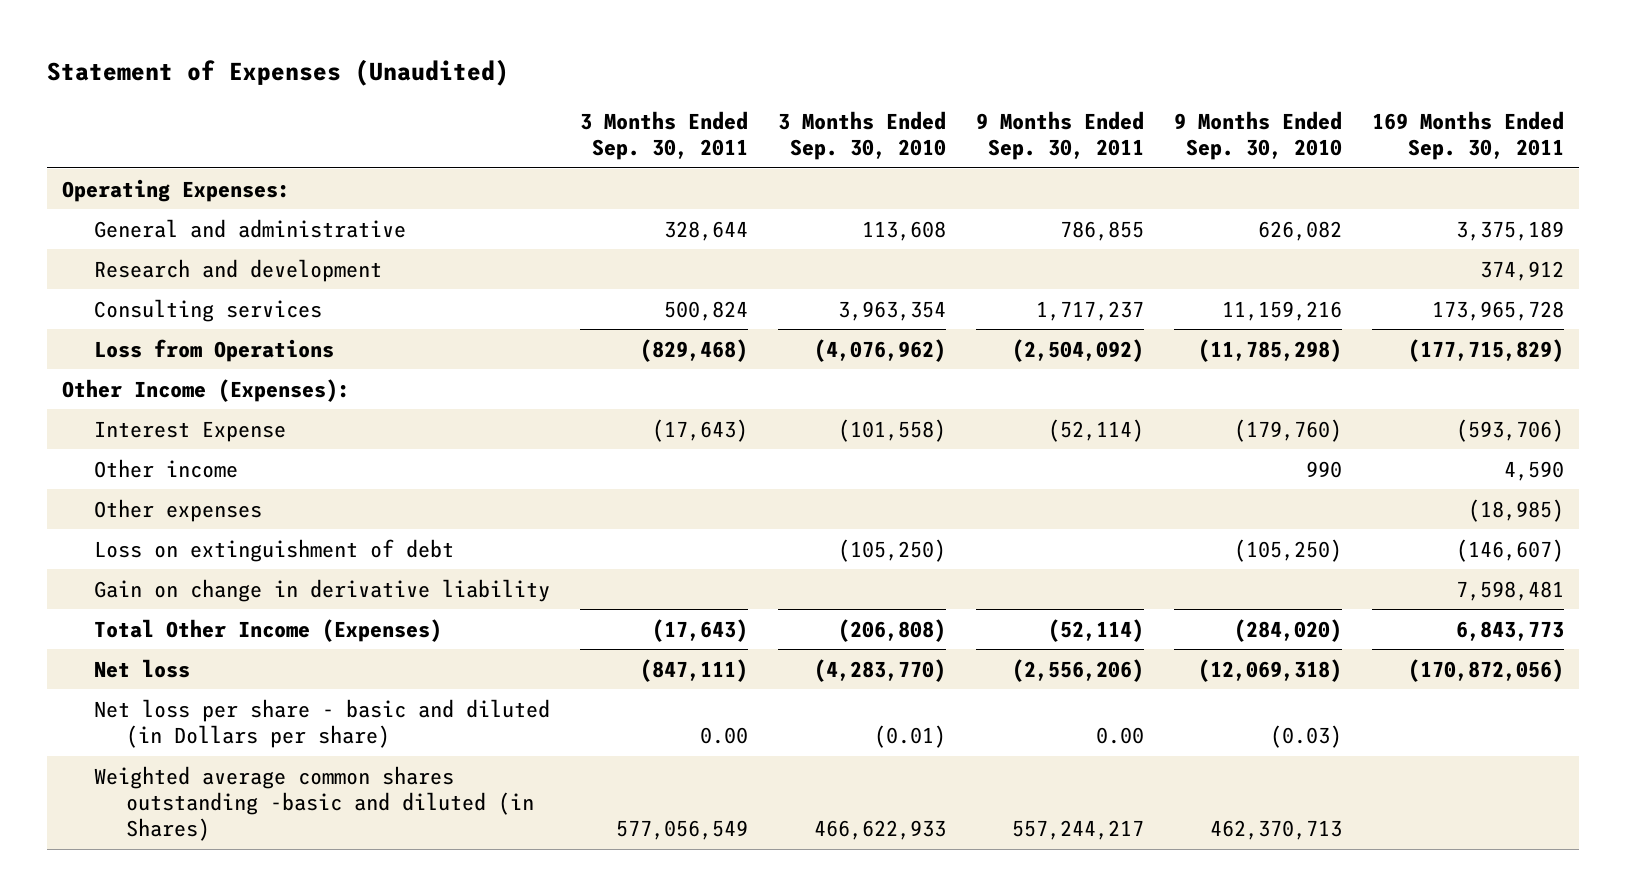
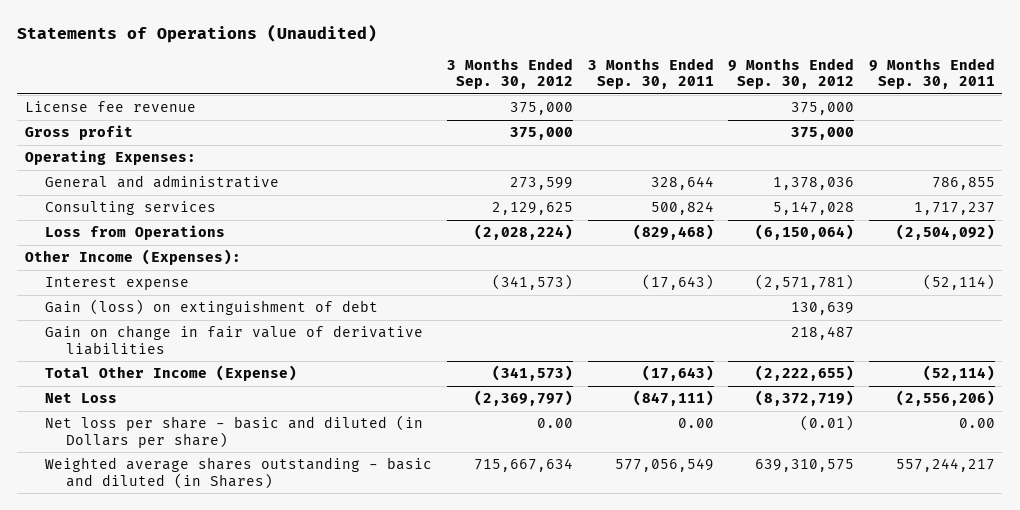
[46,58,509,86] Statement of Expenses (Unaudited) -> [17,23,378,43] Statements of Operations (Unaudited)
[777,110,946,161] 3 Months Ended Sep. 30, 2010 -> none
[1173,110,1342,161] 9 Months Ended Sep. 30, 2010 -> none
[1371,110,1564,161] 169 Months Ended Sep. 30, 2011 -> none
none -> [446,57,573,90] 3 Months Ended Sep. 30, 2012
none -> [728,57,855,90] 9 Months Ended Sep. 30, 2012
none -> [24,101,196,113] License fee revenue
none -> [24,125,133,141] Gross profit
[94,258,383,282] Research and development -> none
[94,458,239,478] Other income -> none
[94,498,263,522] Other expenses -> none
[94,420,287,442] Interest Expense -> [45,277,190,291] Interest expense
[94,538,455,562] Loss on extinguishment of debt -> [45,299,379,316] Gain (loss) on extinguishment of debt
[94,578,551,602] Gain on change in derivative liability -> [45,325,424,355] Gain on change in fair value of derivative liabilities
[94,618,443,642] Total Other Income (Expenses) -> [45,365,298,382] Total Other Income (Expense)
[94,658,191,678] Net loss -> [45,393,118,404] Net Loss
[94,765,535,842] Weighted average common shares outstanding -basic and diluted (in Shares) -> [45,457,433,489] Weighted average shares outstanding - basic and diluted (in Shares)

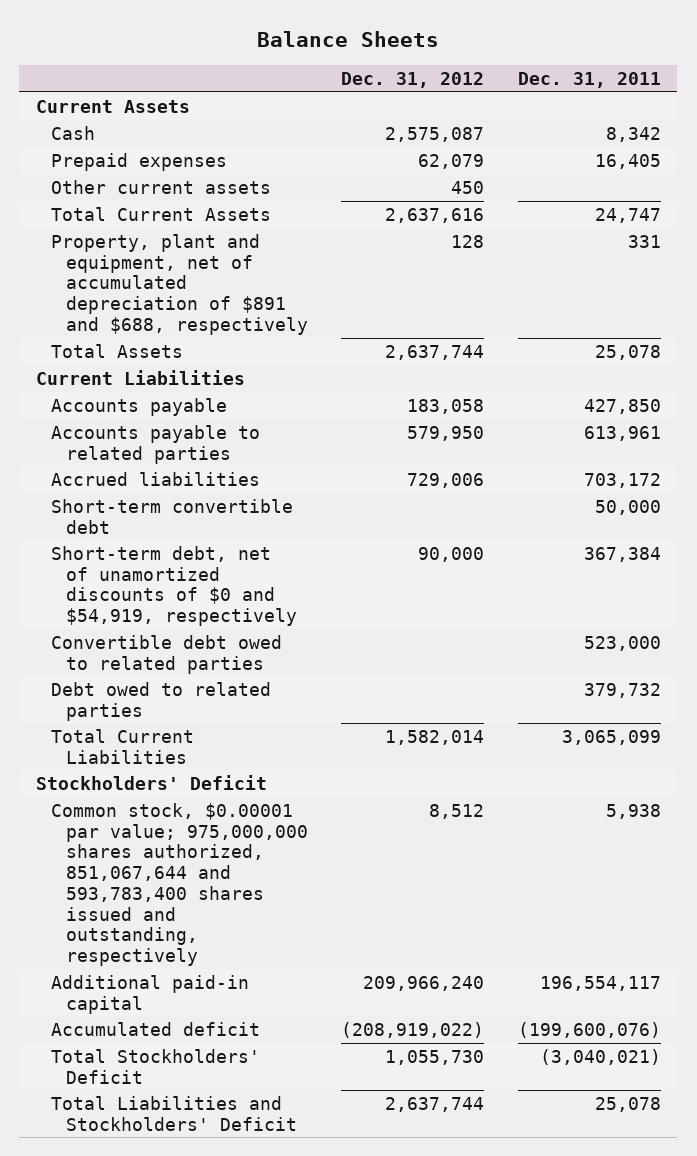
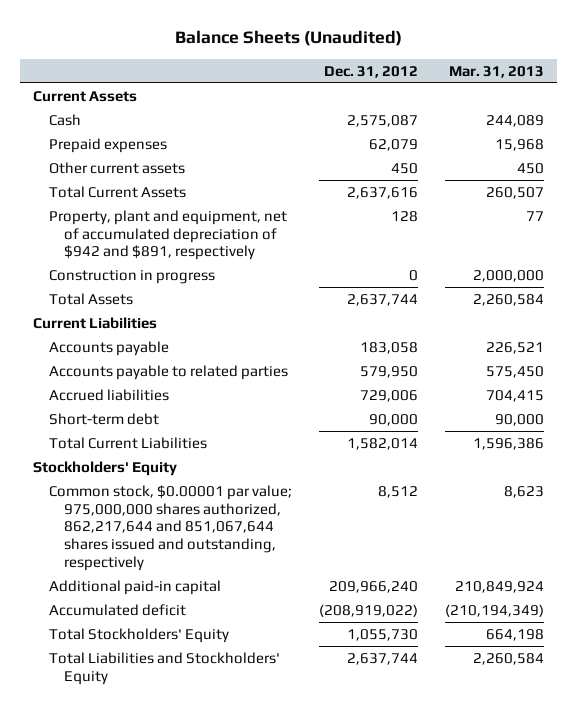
[257,31,440,48] Balance Sheets -> [174,30,402,47] Balance Sheets (Unaudited)
[517,71,661,88] Dec. 31, 2011 -> none
none -> [448,65,544,78] Mar. 31, 2013
[50,233,308,335] Property, plant and equipment, net of accumulated depreciation of $891 and $688, respectively -> [48,209,287,261] Property, plant and equipment, net of accumulated depreciation of $942 and $891, respectively
none -> [48,269,215,284] Construction in progress
[50,498,293,534] Short-term convertible debt -> none
[50,634,282,674] Convertible debt owed to related parties -> none
[50,681,271,721] Debt owed to related parties -> none
[50,545,297,627] Short-term debt, net of unamortized discounts of $0 and $54,919, respectively -> [48,412,159,425] Short-term debt
[35,774,267,790] Stockholders' Deficit -> none
none -> [33,460,178,476] Stockholders' Equity
[50,802,308,967] Common stock, $0.00001 par value; 975,000,000 shares authorized, 851,067,644 and 593,783,400 shares issued and outstanding, respectively -> [48,484,292,571] Common stock, $0.00001 par value; 975,000,000 shares authorized, 862,217,644 and 851,067,644 shares issued and outstanding, respectively
[50,1048,260,1084] Total Stockholders' Deficit -> [48,627,229,643] Total Stockholders' Equity
[50,1095,297,1131] Total Liabilities and Stockholders' Deficit -> [48,651,280,685] Total Liabilities and Stockholders' Equity

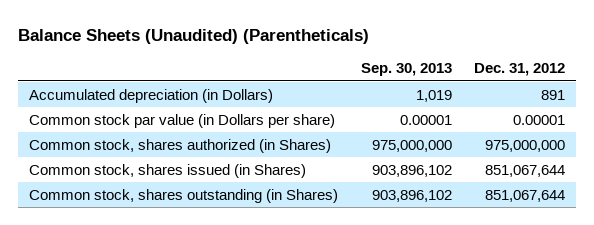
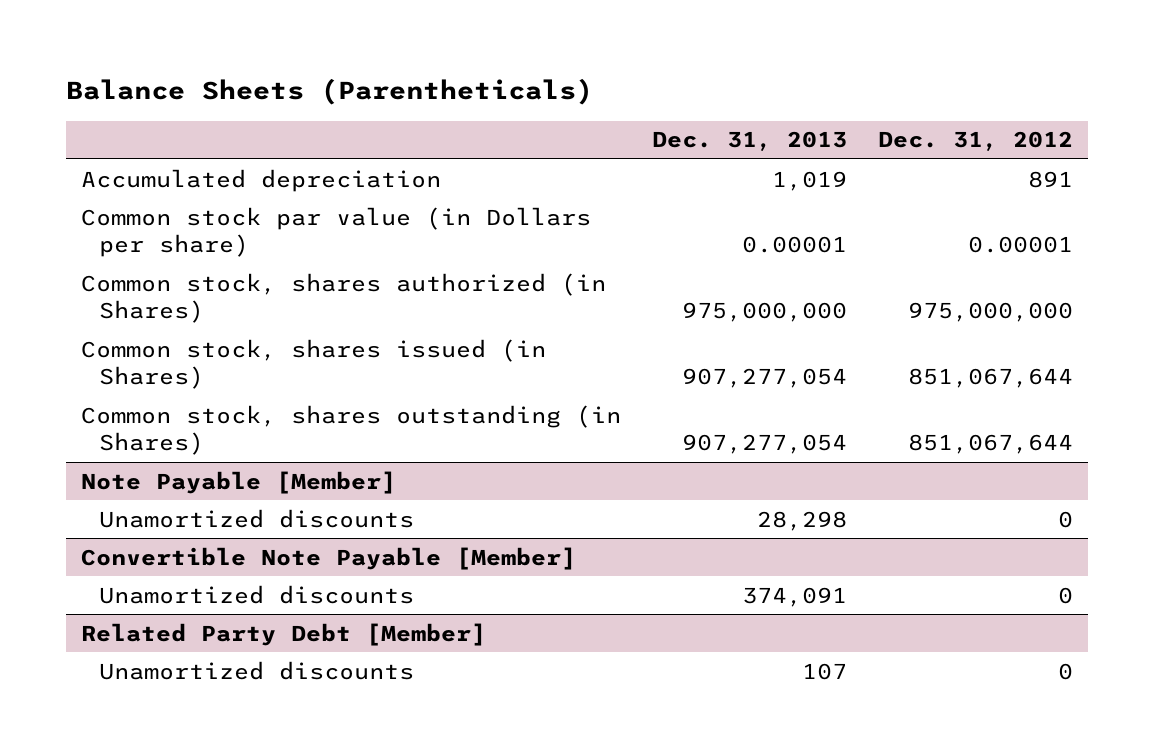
[17,28,369,44] Balance Sheets (Unaudited) (Parentheticals) -> [66,78,594,106] Balance Sheets (Parentheticals)
[360,63,452,77] Sep. 30, 2013 -> none
none -> [652,131,848,152] Dec. 31, 2013
[28,88,273,103] Accumulated depreciation (in Dollars) -> [81,168,442,192] Accumulated depreciation
none -> [81,470,397,494] Note Payable [Member]
none -> [99,508,415,528] Unamortized discounts
none -> [81,546,577,570] Convertible Note Payable [Member]
none -> [99,584,415,604] Unamortized discounts
none -> [81,622,487,646] Related Party Debt [Member]
none -> [99,660,415,680] Unamortized discounts

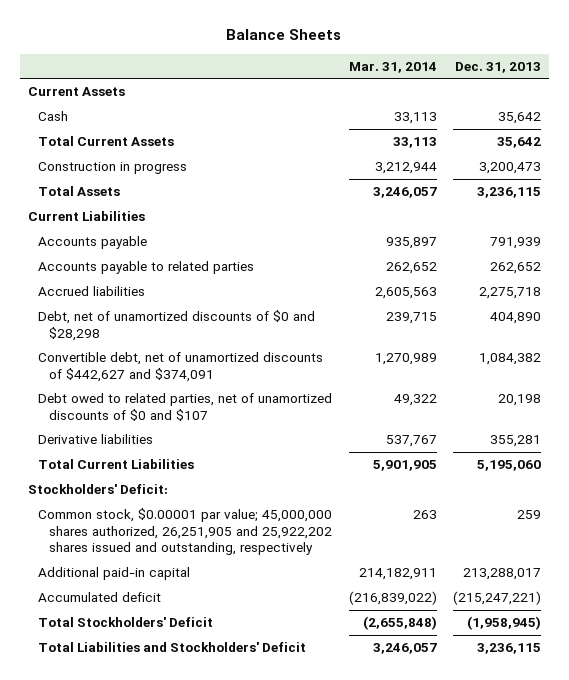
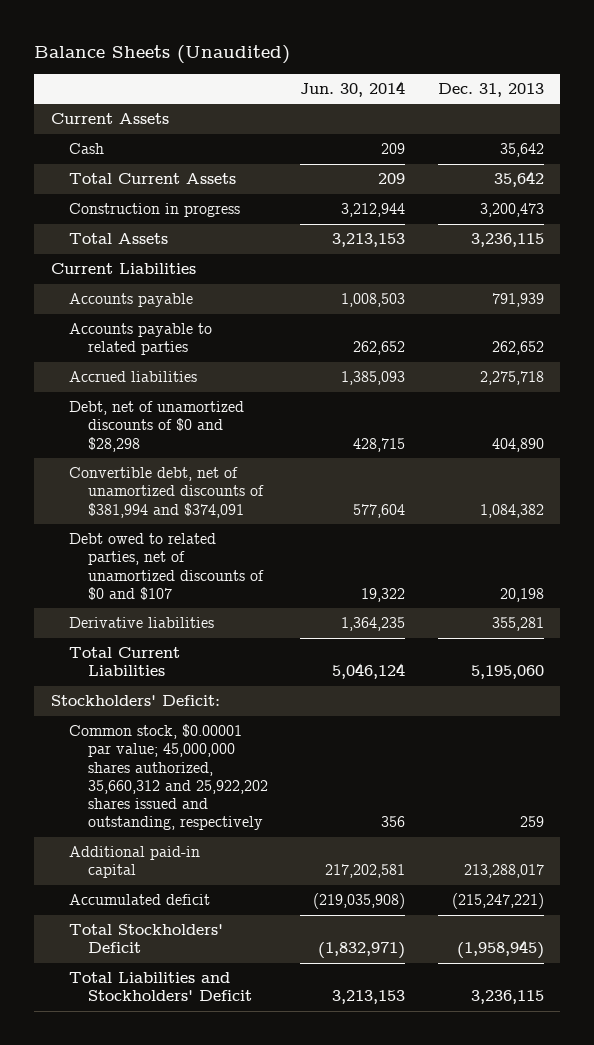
[226,29,342,41] Balance Sheets -> [34,45,291,65] Balance Sheets (Unaudited)
[348,61,437,73] Mar. 31, 2014 -> none
none -> [300,80,406,97] Jun. 30, 2014
[38,352,324,382] Convertible debt, net of unamortized discounts of $442,627 and $374,091 -> [69,467,264,518] Convertible debt, net of unamortized discounts of $381,994 and $374,091
[38,508,333,556] Common stock, $0.00001 par value; 45,000,000 shares authorized, 26,251,905 and 25,922,202 shares issued and outstanding, respectively -> [69,724,268,831] Common stock, $0.00001 par value; 45,000,000 shares authorized, 35,660,312 and 25,922,202 shares issued and outstanding, respectively

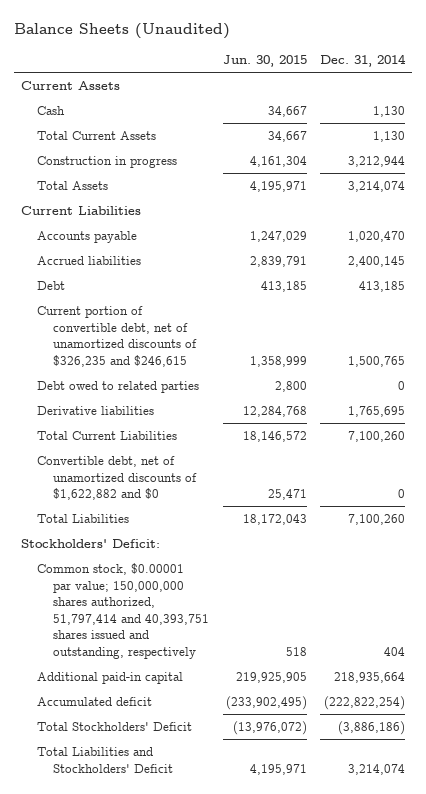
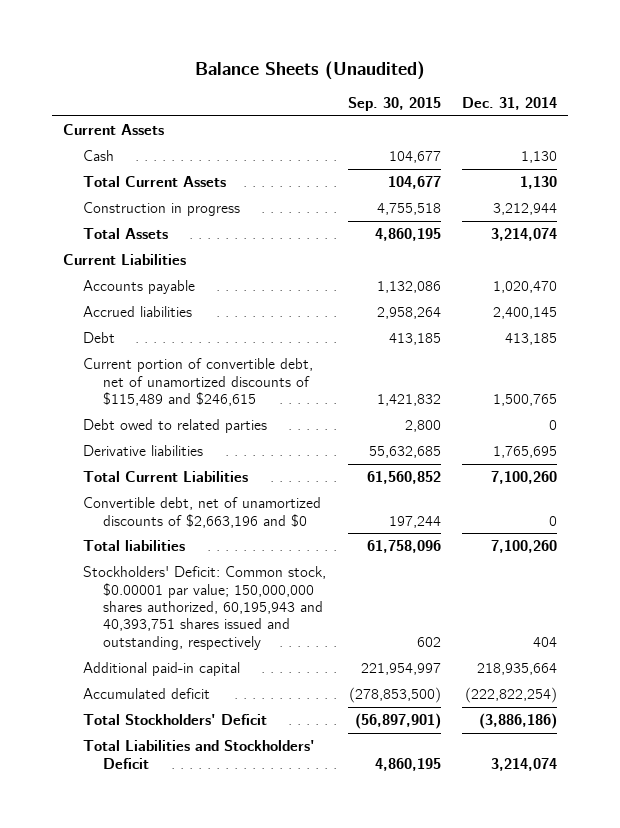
[222,55,307,68] Jun. 30, 2015 -> none
none -> [347,97,441,112] Sep. 30, 2015
[36,305,198,367] Current portion of convertible debt, net of unamortized discounts of $326,235 and $246,615 -> [82,358,313,407] Current portion of convertible debt, net of unamortized discounts of $115,489 and $246,615
[20,538,160,548] Stockholders' Deficit: -> none
[36,455,198,501] Convertible debt, net of unamortized discounts of $1,622,882 and $0 -> [82,497,321,528] Convertible debt, net of unamortized discounts of $2,663,196 and $0
[36,513,129,523] Total Liabilities -> [82,540,185,552] Total liabilities
[36,562,210,659] Common stock, $0.00001 par value; 150,000,000 shares authorized, 51,797,414 and 40,393,751 shares issued and outstanding, respectively -> [82,566,326,650] Stockholders' Deficit: Common stock, $0.00001 par value; 150,000,000 shares authorized, 60,195,943 and 40,393,751 shares issued and outstanding, respectively

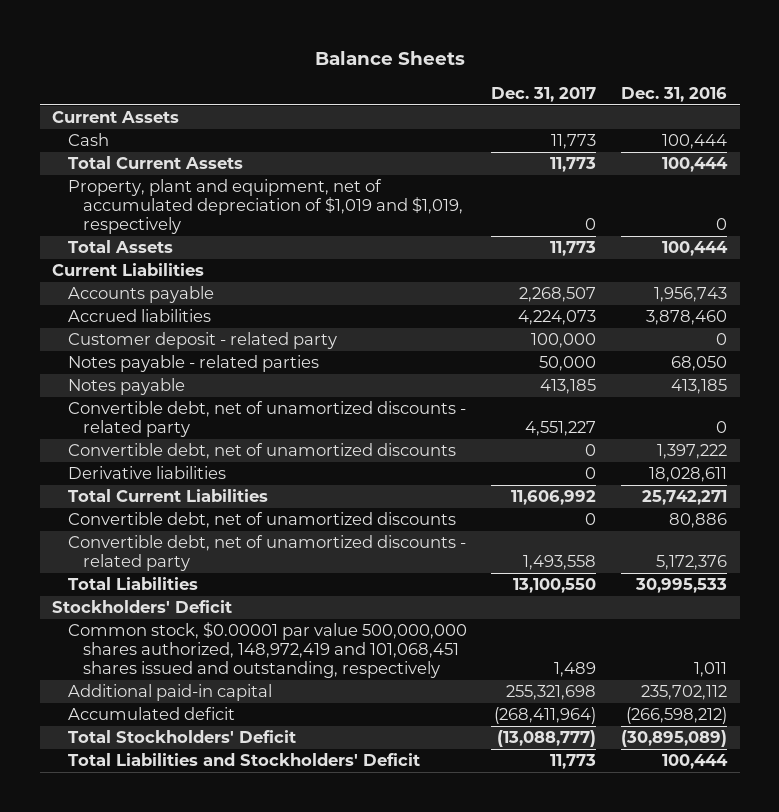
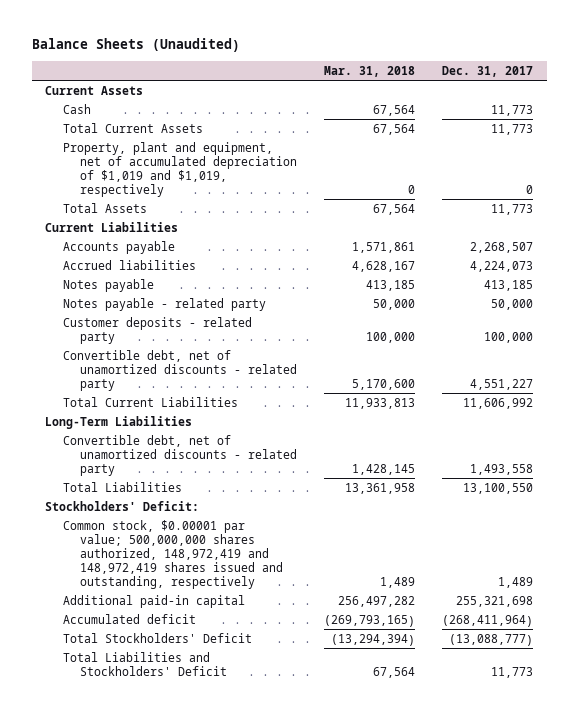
[314,50,465,65] Balance Sheets -> [31,38,240,53] Balance Sheets (Unaudited)
[621,86,728,102] Dec. 31, 2016 -> none
none -> [324,65,416,77] Mar. 31, 2018
[67,332,337,350] Customer deposit - related party -> none
[67,355,319,373] Notes payable - related parties -> none
none -> [62,297,266,311] Notes payable - related party
none -> [62,316,252,344] Customer deposits - related party
[67,443,456,460] Convertible debt, net of unamortized discounts -> none
[67,466,226,480] Derivative liabilities -> none
[67,512,456,529] Convertible debt, net of unamortized discounts -> none
none -> [45,415,193,429] Long-Term Liabilities
[52,600,233,614] Stockholders' Deficit -> [45,500,200,511] Stockholders' Deficit:
[67,622,467,679] Common stock, $0.00001 par value 500,000,000 shares authorized, 148,972,419 and 101,068,451 shares issued and outstanding, respectively -> [62,519,284,589] Common stock, $0.00001 par value; 500,000,000 shares authorized, 148,972,419 and 148,972,419 shares issued and outstanding, respectively

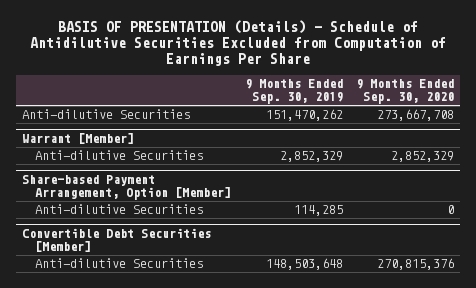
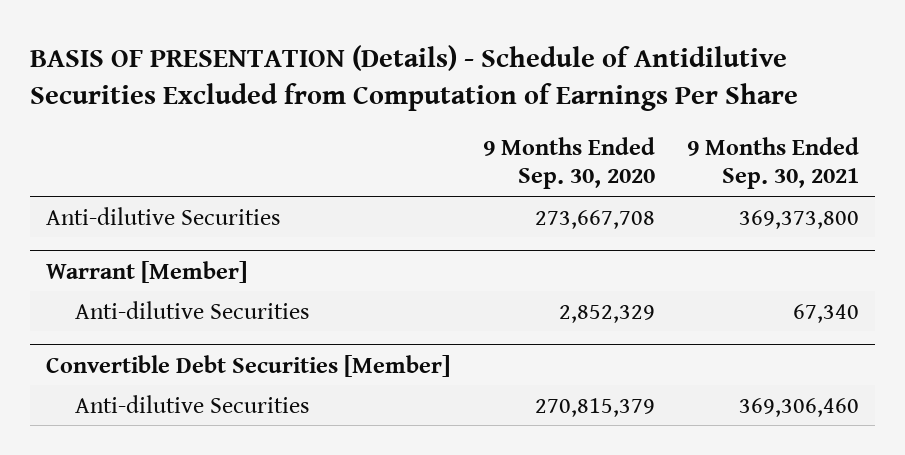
[244,79,343,105] 9 Months Ended Sep. 30, 2019 -> none
none -> [686,137,859,190] 9 Months Ended Sep. 30, 2021
[22,174,232,200] Share-based Payment Arrangement, Option [Member] -> none
[35,204,204,215] Anti-dilutive Securities -> none
[376,258,454,271] 270,815,376 -> [534,397,655,417] 270,815,379

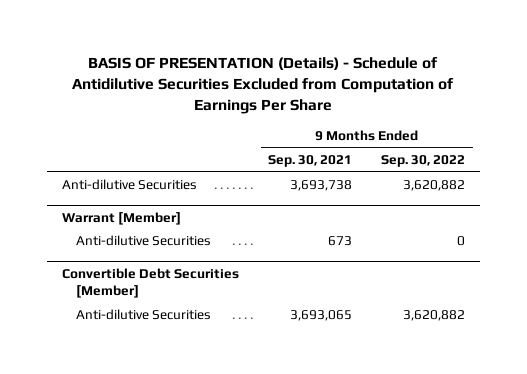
[482,137,655,190] 9 Months Ended Sep. 30, 2020 -> none
none -> [381,155,466,168] Sep. 30, 2022
[738,209,859,229] 369,373,800 -> [289,180,352,192] 3,693,738
[792,303,859,323] 67,340 -> [327,236,352,247] 673
[738,397,859,417] 369,306,460 -> [289,310,352,322] 3,693,065

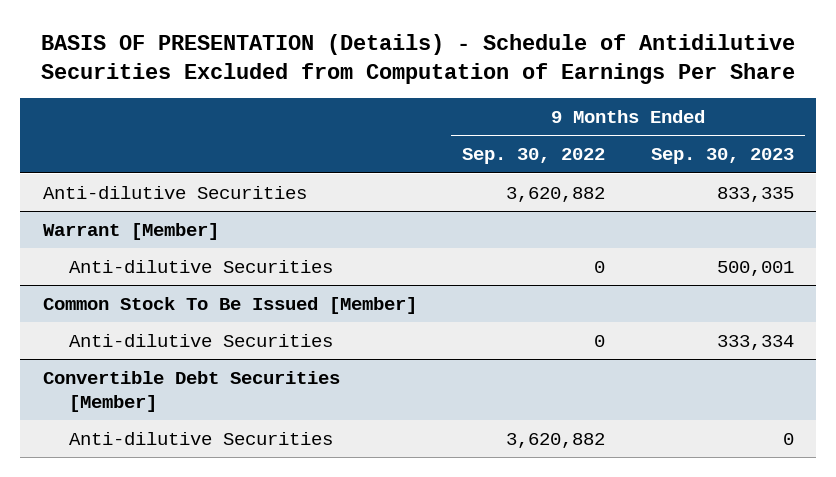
[267,155,352,168] Sep. 30, 2021 -> none
none -> [650,148,794,165] Sep. 30, 2023
none -> [42,296,417,314] Common Stock To Be Issued [Member]
none -> [68,333,333,347] Anti-dilutive Securities

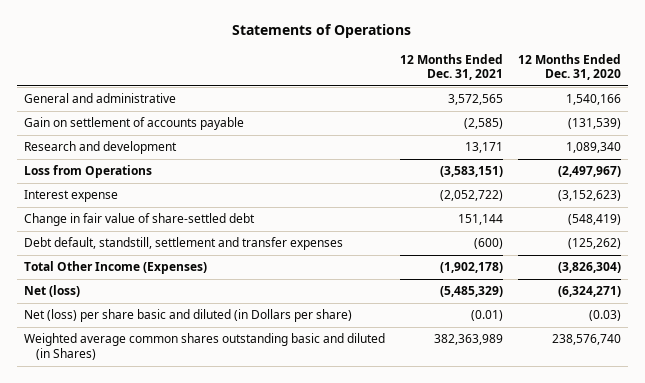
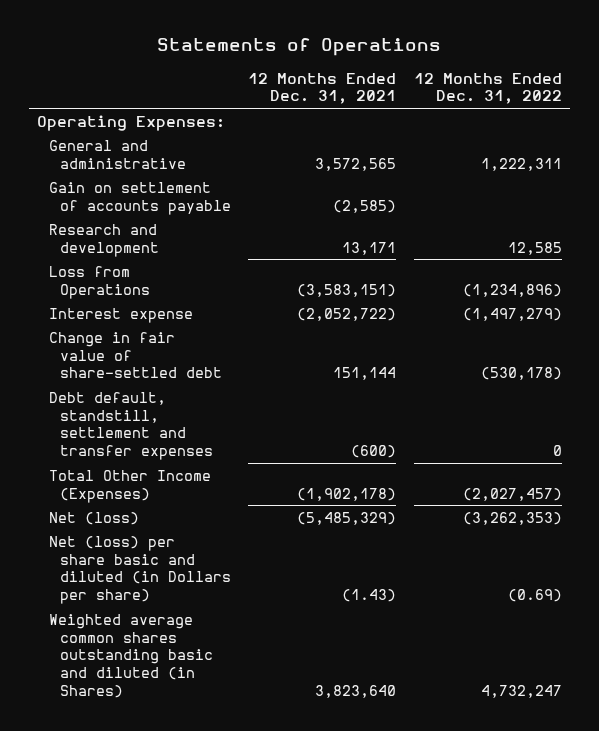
[517,53,621,81] 12 Months Ended Dec. 31, 2020 -> none
none -> [413,72,562,105] 12 Months Ended Dec. 31, 2022
none -> [37,114,226,131] Operating Expenses:
[470,310,503,322] (0.01) -> [342,589,397,603] (1.43)
[433,334,503,346] 382,363,989 -> [315,684,397,698] 3,823,640

